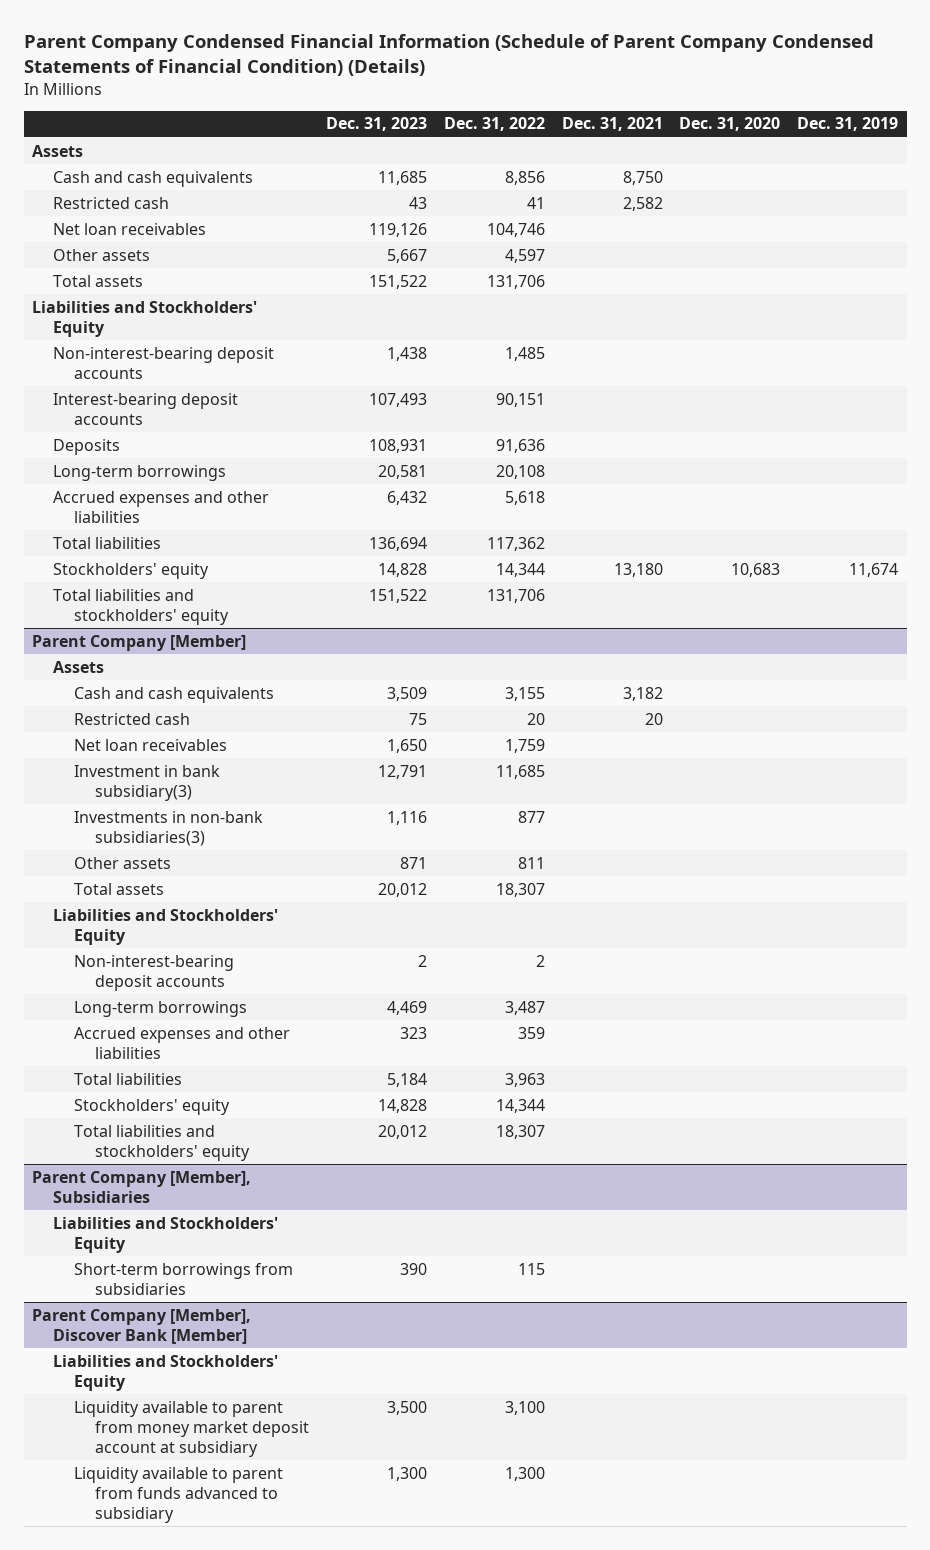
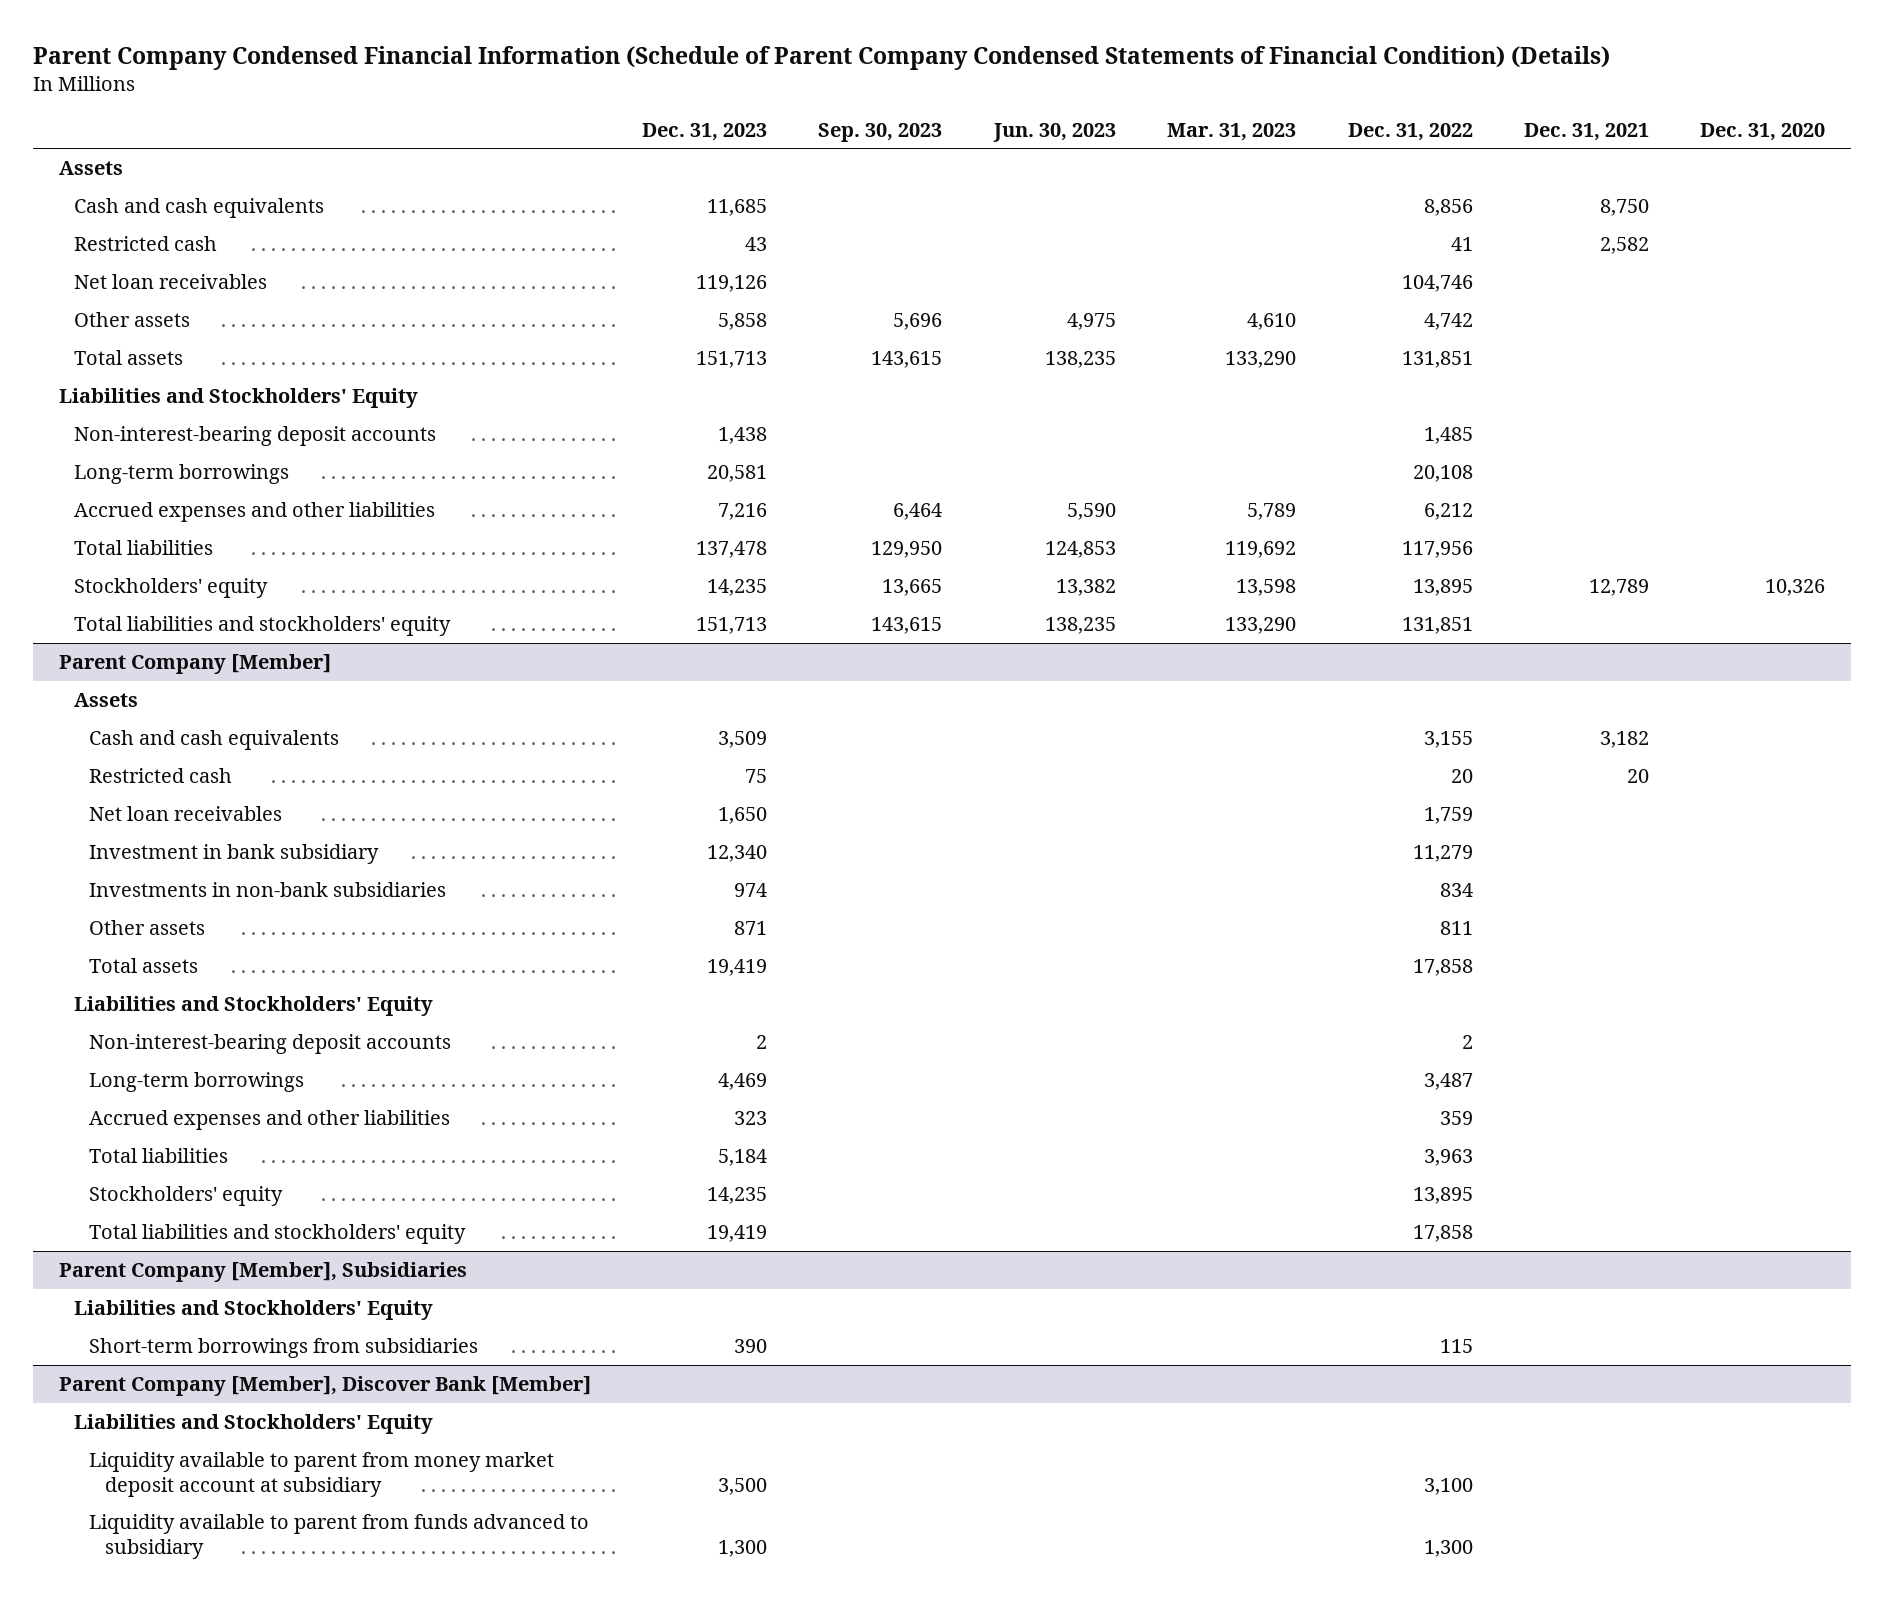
[797,117,899,132] Dec. 31, 2019 -> none
none -> [818,122,943,142] Sep. 30, 2023
none -> [992,122,1116,142] Jun. 30, 2023
none -> [1167,122,1297,141] Mar. 31, 2023
[386,248,427,263] 5,667 -> [718,312,768,330] 5,858
[504,248,545,263] 4,597 -> [1423,312,1473,330] 4,742
[368,274,427,289] 151,522 -> [696,350,768,368] 151,713
[486,274,545,289] 131,706 -> [1401,350,1473,368] 131,851
[53,392,239,425] Interest-bearing deposit accounts -> none
[53,438,121,455] Deposits -> none
[386,490,427,505] 6,432 -> [718,502,768,520] 7,216
[504,490,545,505] 5,618 -> [1423,502,1473,520] 6,212
[368,536,427,551] 136,694 -> [696,540,768,558] 137,478
[486,536,545,551] 117,362 -> [1401,540,1473,558] 117,956
[377,562,427,577] 14,828 -> [707,578,768,596] 14,235
[495,562,545,577] 14,344 -> [1412,578,1473,596] 13,895
[613,562,663,577] 13,180 -> [1588,578,1649,596] 12,789
[731,562,781,577] 10,683 -> [1765,578,1826,596] 10,326
[368,588,427,603] 151,522 -> [696,616,768,634] 151,713
[486,588,545,603] 131,706 -> [1401,616,1473,634] 131,851
[74,764,221,801] Investment in bank subsidiary(3) -> [89,843,380,864] Investment in bank subsidiary
[377,764,427,779] 12,791 -> [707,844,768,862] 12,340
[495,764,545,779] 11,685 -> [1412,844,1473,862] 11,279
[74,810,264,846] Investments in non-bank subsidiaries(3) -> [89,881,447,897] Investments in non-bank subsidiaries
[386,810,427,825] 1,116 -> [734,882,768,897] 974
[517,810,545,823] 877 -> [1439,882,1473,897] 834
[377,882,427,897] 20,012 -> [707,958,768,976] 19,419
[495,882,545,897] 18,307 -> [1412,958,1473,976] 17,858
[377,1098,427,1113] 14,828 -> [707,1186,768,1204] 14,235
[495,1098,545,1113] 14,344 -> [1412,1186,1473,1204] 13,895
[377,1124,427,1139] 20,012 -> [707,1224,768,1242] 19,419
[495,1124,545,1139] 18,307 -> [1412,1224,1473,1242] 17,858

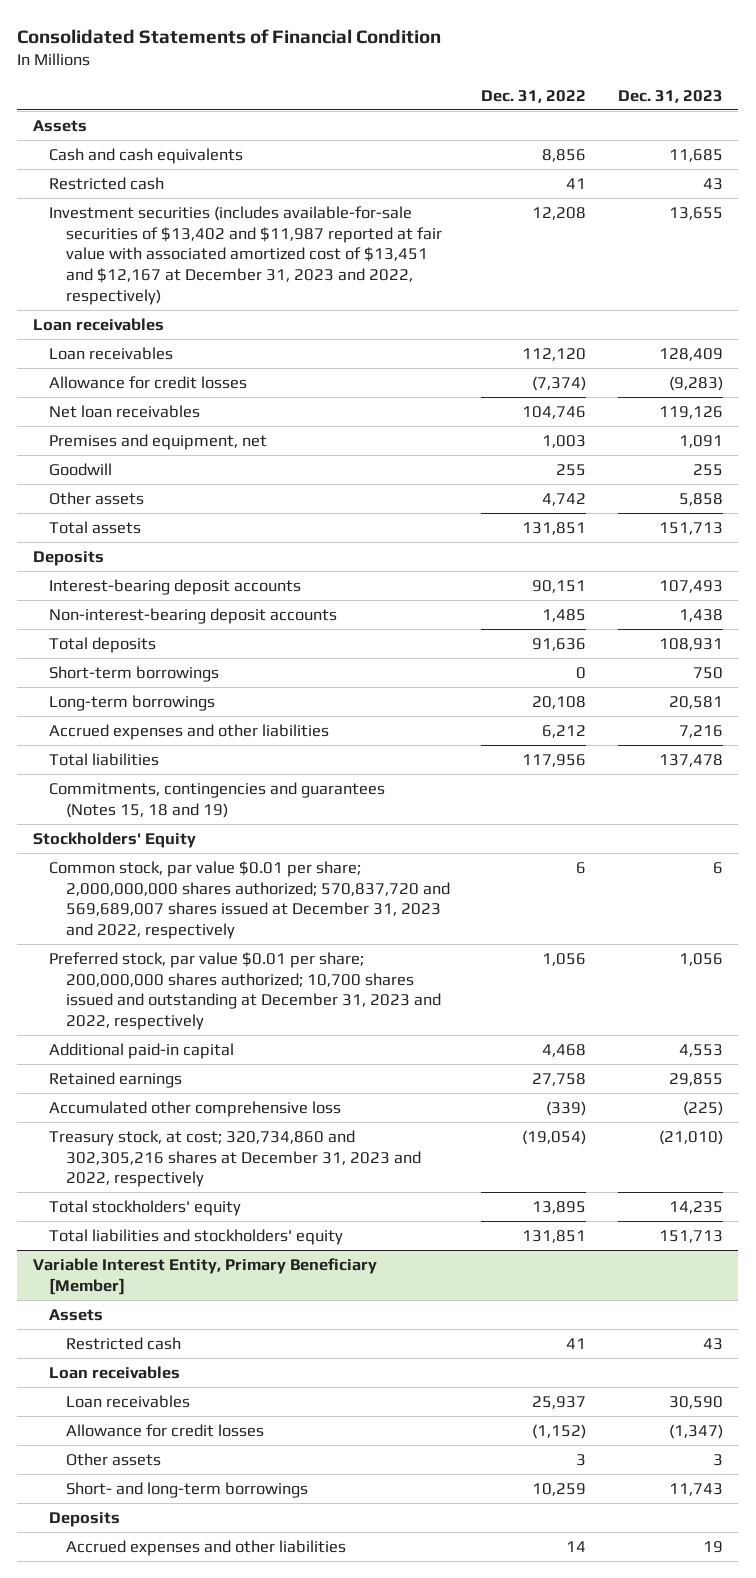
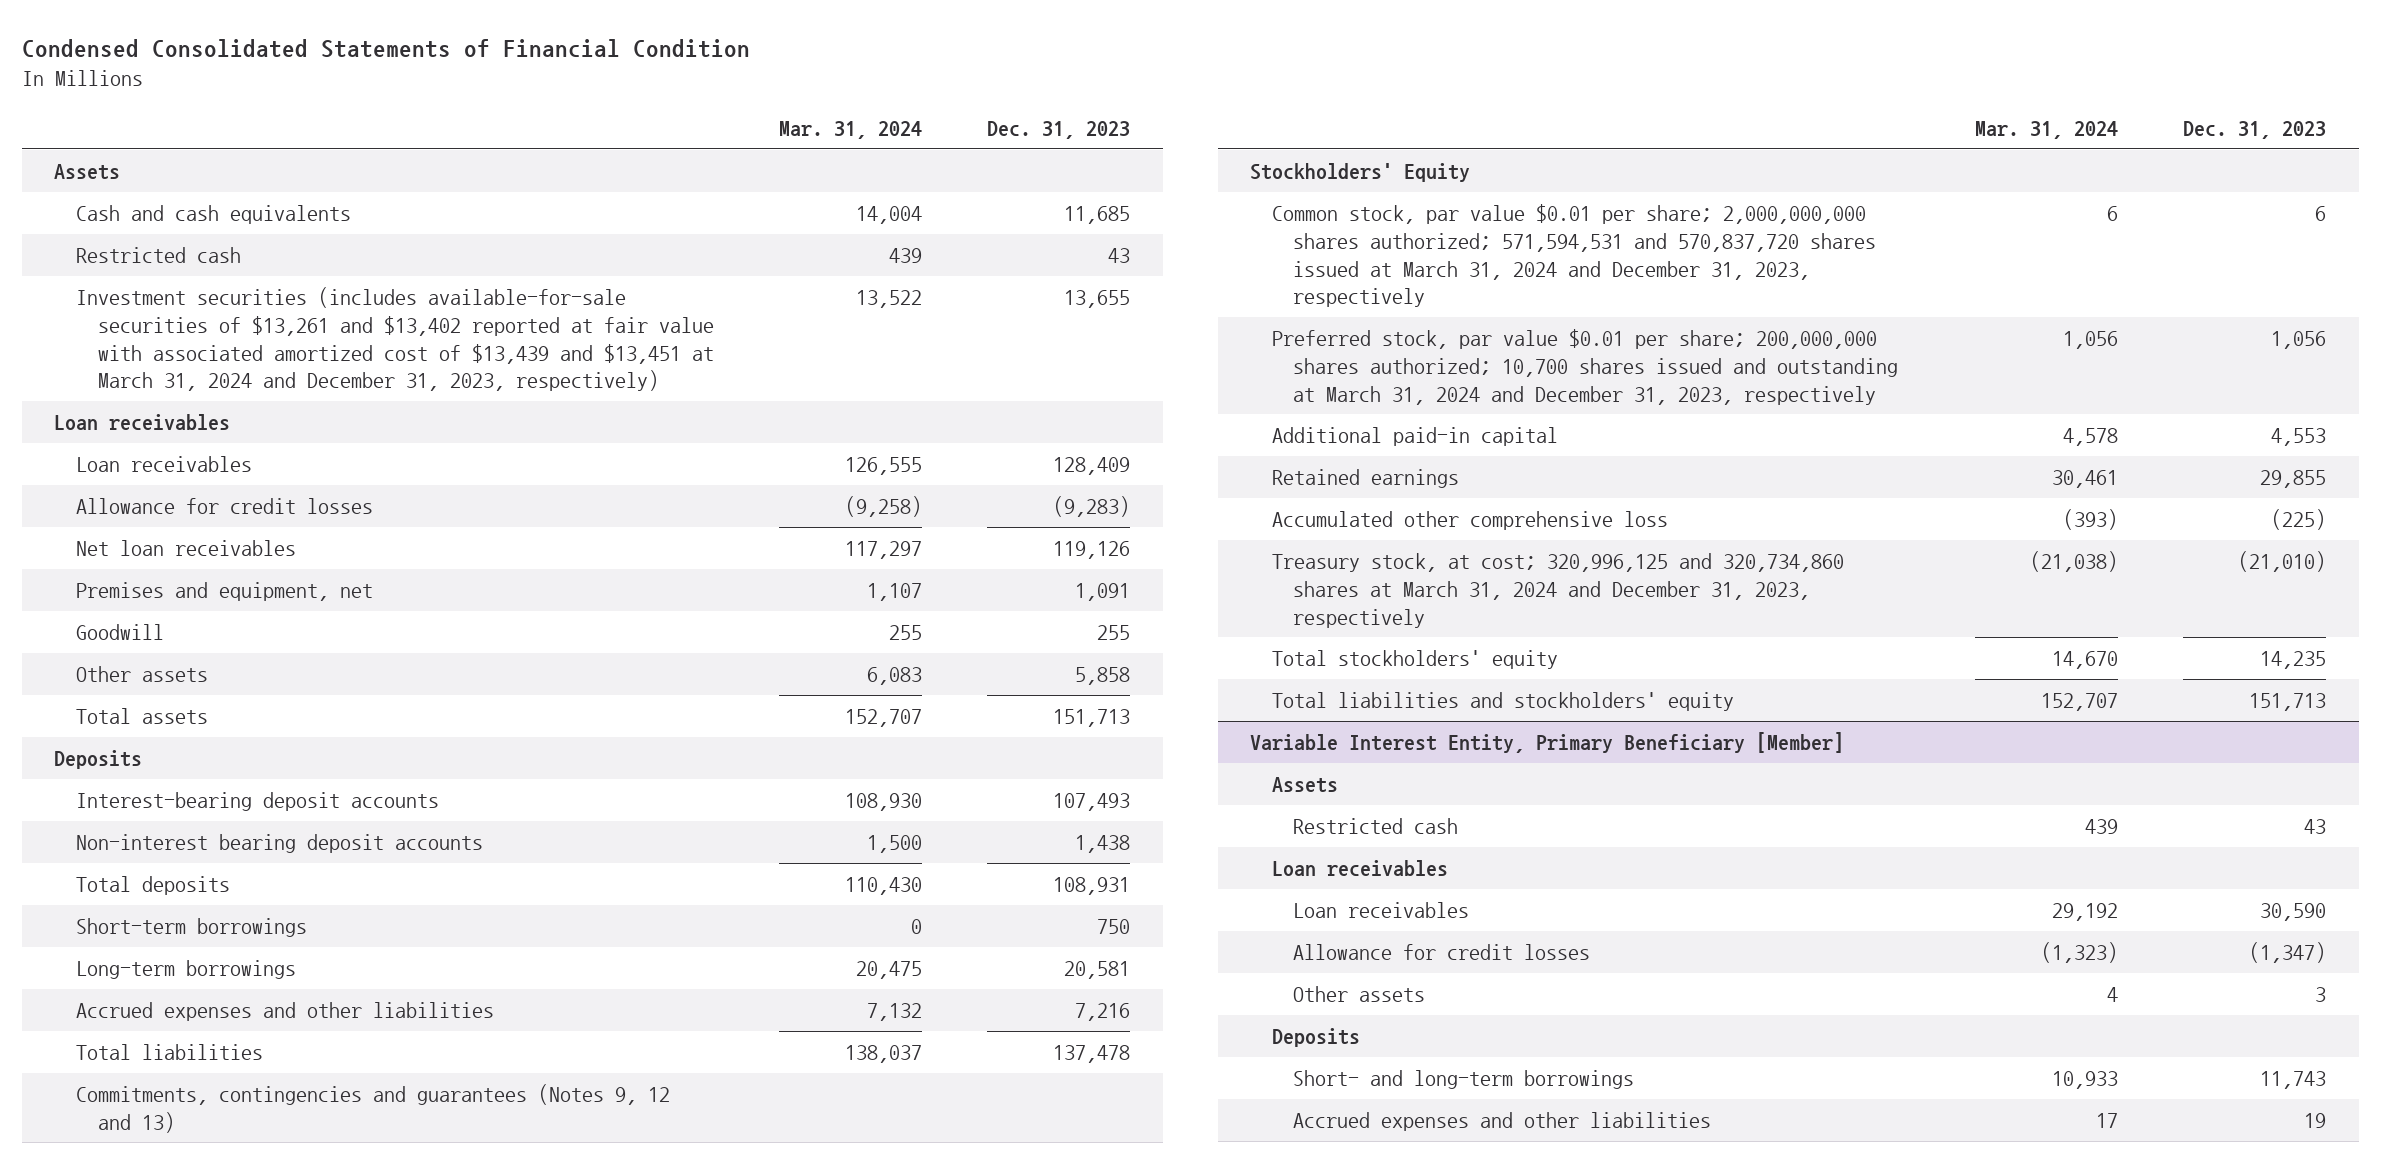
[17,28,442,44] Consolidated Statements of Financial Condition -> [21,38,750,58] Condensed Consolidated Statements of Financial Condition
[481,89,587,103] Dec. 31, 2022 -> none
none -> [778,120,922,139] Mar. 31, 2024
[49,205,442,305] Investment securities (includes available-for-sale securities of $13,402 and $11,987 reported at fair value with associated amortized cost of $13,451 and $12,167 at December 31, 2023 and 2022, respectively) -> [76,286,714,392] Investment securities (includes available-for-sale securities of $13,261 and $13,402 reported at fair value with associated amortized cost of $13,439 and $13,451 at March 31, 2024 and December 31, 2023, respectively)
[49,607,338,624] Non-interest-bearing deposit accounts -> [76,833,484,853] Non-interest bearing deposit accounts
[49,781,386,818] Commitments, contingencies and guarantees (Notes 15, 18 and 19) -> [76,1083,671,1133] Commitments, contingencies and guarantees (Notes 9, 12 and 13)
[49,860,450,939] Common stock, par value $0.01 per share; 2,000,000,000 shares authorized; 570,837,720 and 569,689,007 shares issued at December 31, 2023 and 2022, respectively -> [1271,203,1877,308] Common stock, par value $0.01 per share; 2,000,000,000 shares authorized; 571,594,531 and 570,837,720 shares issued at March 31, 2024 and December 31, 2023, respectively
[49,951,441,1030] Preferred stock, par value $0.01 per share; 200,000,000 shares authorized; 10,700 shares issued and outstanding at December 31, 2023 and 2022, respectively -> [1271,328,1899,405] Preferred stock, par value $0.01 per share; 200,000,000 shares authorized; 10,700 shares issued and outstanding at March 31, 2024 and December 31, 2023, respectively
[49,1129,421,1188] Treasury stock, at cost; 320,734,860 and 302,305,216 shares at December 31, 2023 and 2022, respectively -> [1271,552,1844,628] Treasury stock, at cost; 320,996,125 and 320,734,860 shares at March 31, 2024 and December 31, 2023, respectively
[65,1481,308,1498] Short- and long-term borrowings -> [1293,1069,1635,1089] Short- and long-term borrowings

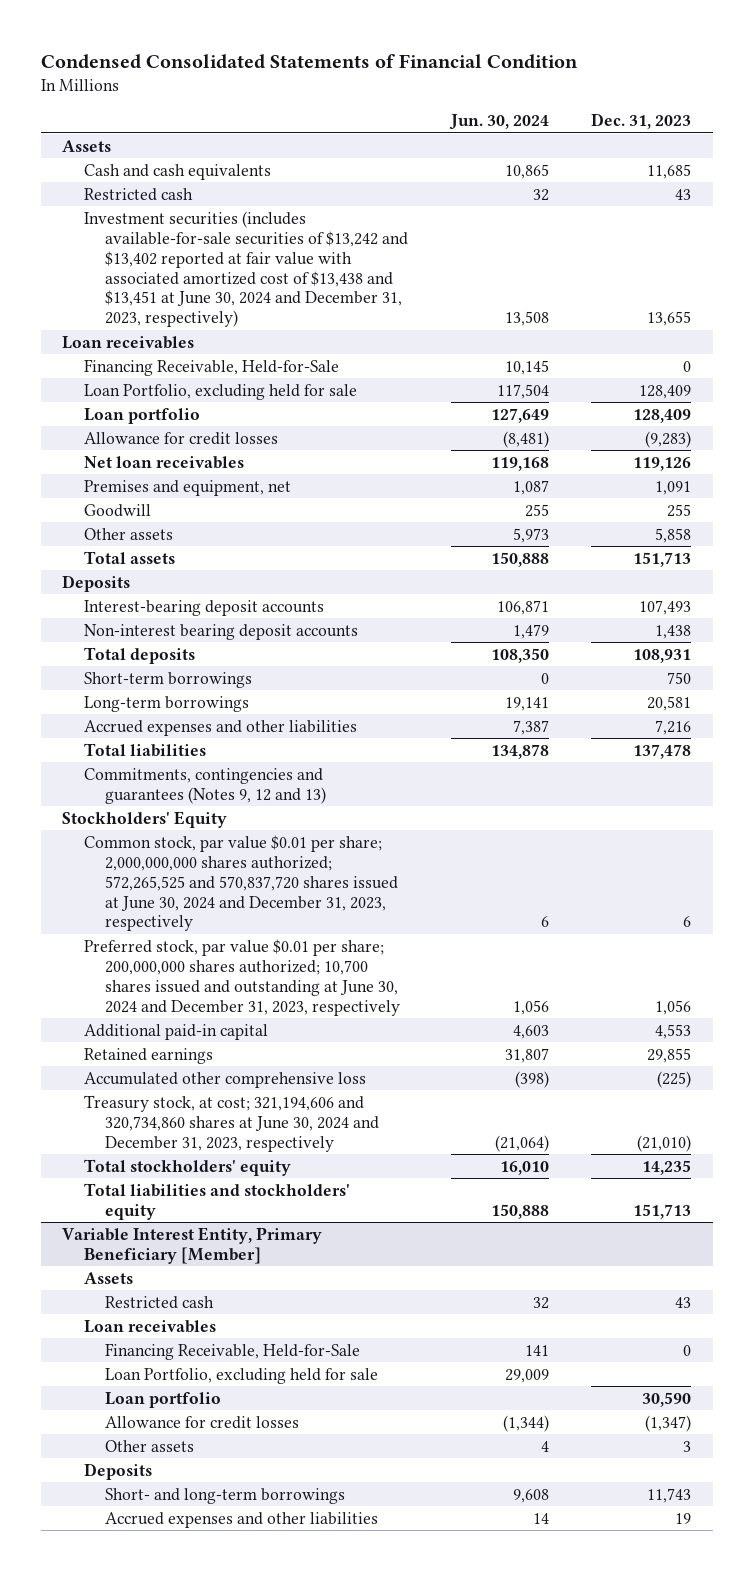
[778,120,922,139] Mar. 31, 2024 -> none
none -> [448,114,549,131] Jun. 30, 2024
[76,286,714,392] Investment securities (includes available-for-sale securities of $13,261 and $13,402 reported at fair value with associated amortized cost of $13,439 and $13,451 at March 31, 2024 and December 31, 2023, respectively) -> [83,210,409,328] Investment securities (includes available-for-sale securities of $13,242 and $13,402 reported at fair value with associated amortized cost of $13,438 and $13,451 at June 30, 2024 and December 31, 2023, respectively)
none -> [83,358,339,376] Financing Receivable, Held-for-Sale
none -> [83,383,357,400] Loan Portfolio, excluding held for sale
[76,455,253,472] Loan receivables -> [83,407,200,424] Loan portfolio
[1271,203,1877,308] Common stock, par value $0.01 per share; 2,000,000,000 shares authorized; 571,594,531 and 570,837,720 shares issued at March 31, 2024 and December 31, 2023, respectively -> [83,834,399,932] Common stock, par value $0.01 per share; 2,000,000,000 shares authorized; 572,265,525 and 570,837,720 shares issued at June 30, 2024 and December 31, 2023, respectively
[1271,328,1899,405] Preferred stock, par value $0.01 per share; 200,000,000 shares authorized; 10,700 shares issued and outstanding at March 31, 2024 and December 31, 2023, respectively -> [83,938,401,1016] Preferred stock, par value $0.01 per share; 200,000,000 shares authorized; 10,700 shares issued and outstanding at June 30, 2024 and December 31, 2023, respectively
[1271,552,1844,628] Treasury stock, at cost; 320,996,125 and 320,734,860 shares at March 31, 2024 and December 31, 2023, respectively -> [83,1094,380,1152] Treasury stock, at cost; 321,194,606 and 320,734,860 shares at June 30, 2024 and December 31, 2023, respectively
none -> [105,1342,361,1360] Financing Receivable, Held-for-Sale
none -> [105,1367,379,1384] Loan Portfolio, excluding held for sale
[1293,901,1470,918] Loan receivables -> [105,1391,222,1408] Loan portfolio

